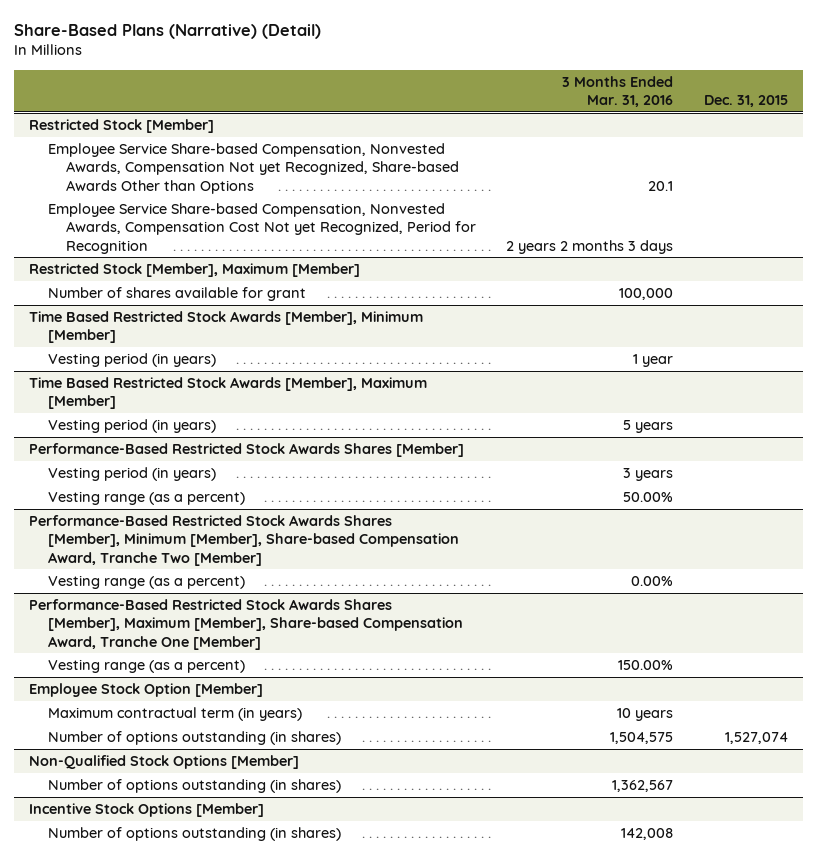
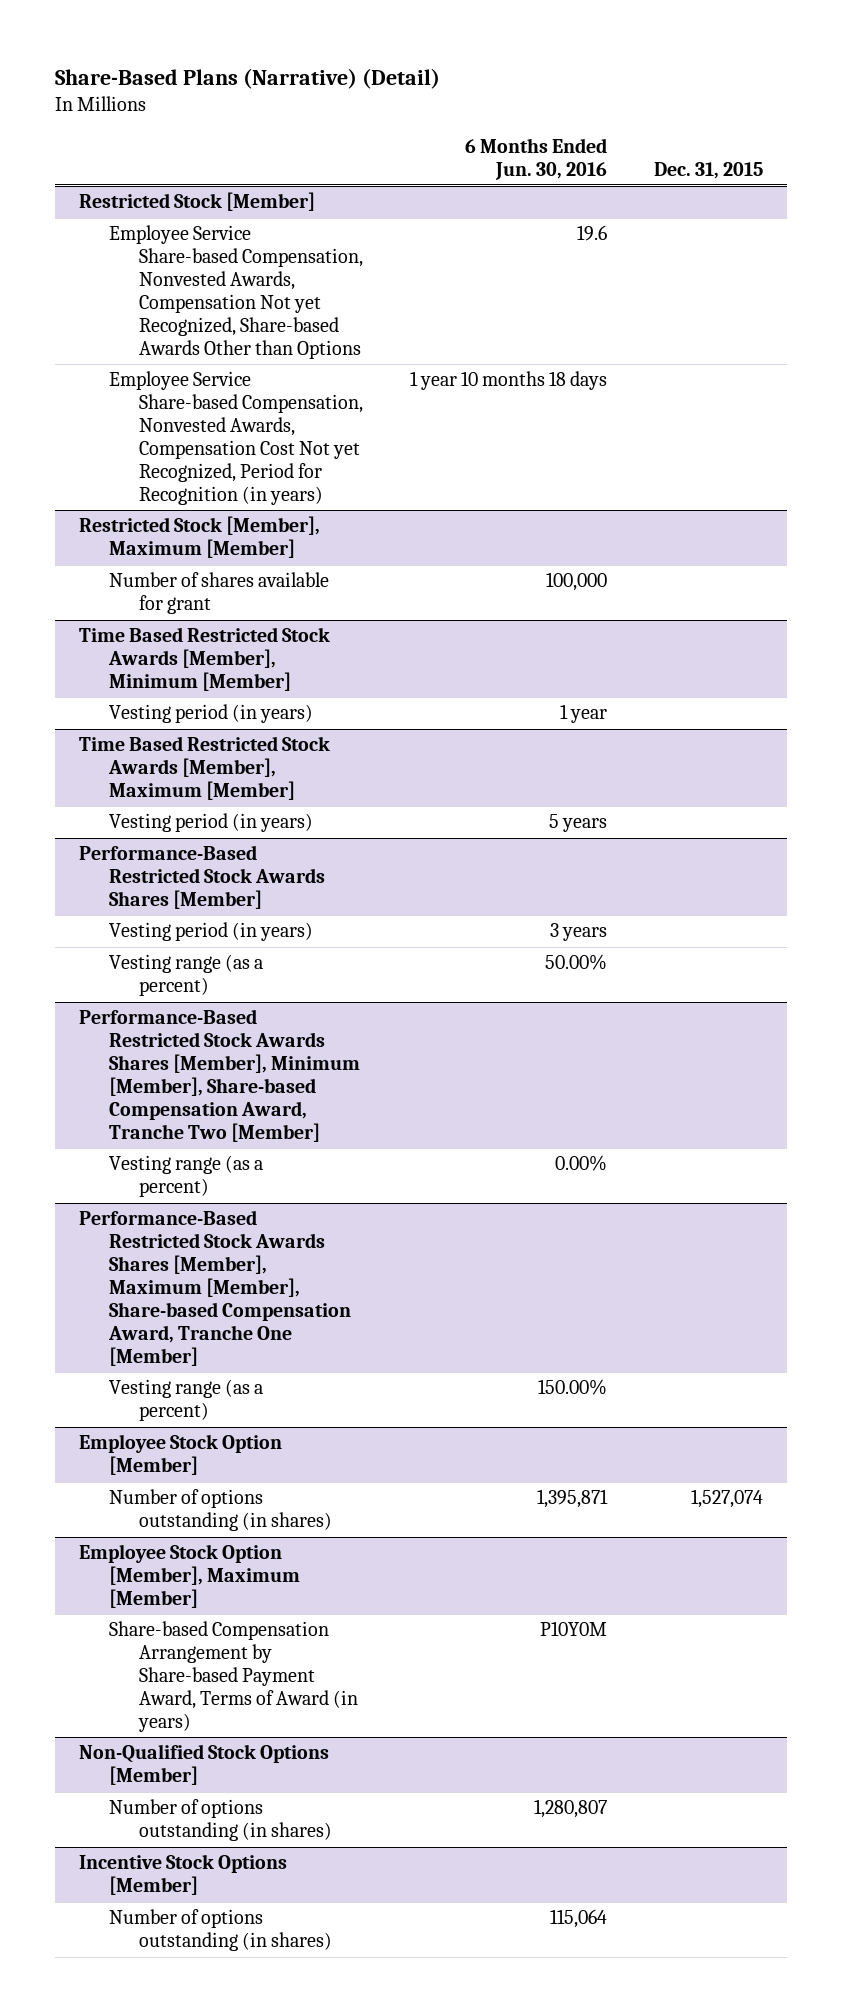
[562,75,674,108] 3 Months Ended Mar. 31, 2016 -> none
none -> [465,137,608,180] 6 Months Ended Jun. 30, 2016
[47,203,477,254] Employee Service Share-based Compensation, Nonvested Awards, Compensation Cost Not yet Recognized, Period for Recognition -> [108,371,363,506] Employee Service Share-based Compensation, Nonvested Awards, Compensation Cost Not yet Recognized, Period for Recognition (in years)
[47,707,302,722] Maximum contractual term (in years) -> none
none -> [78,1544,300,1609] Employee Stock Option [Member], Maximum [Member]
none -> [108,1621,358,1733] Share-based Compensation Arrangement by Share-based Payment Award, Terms of Award (in years)

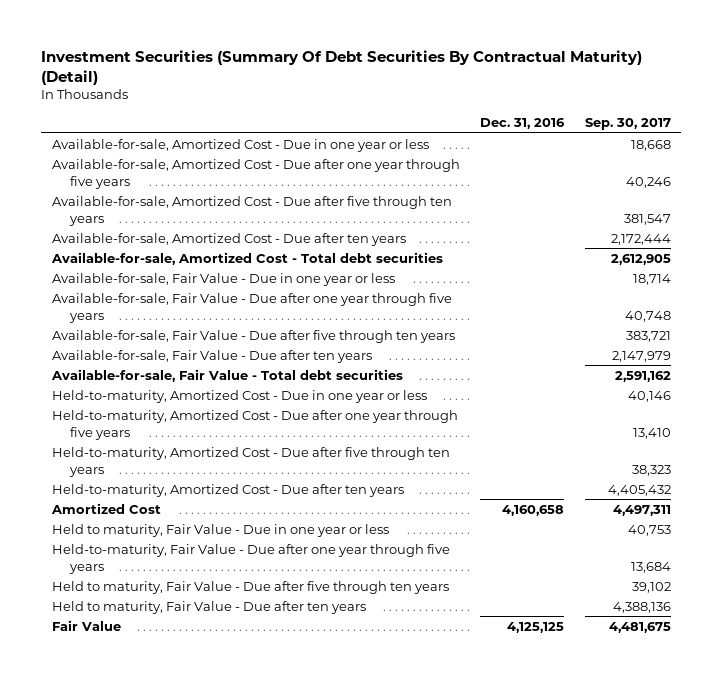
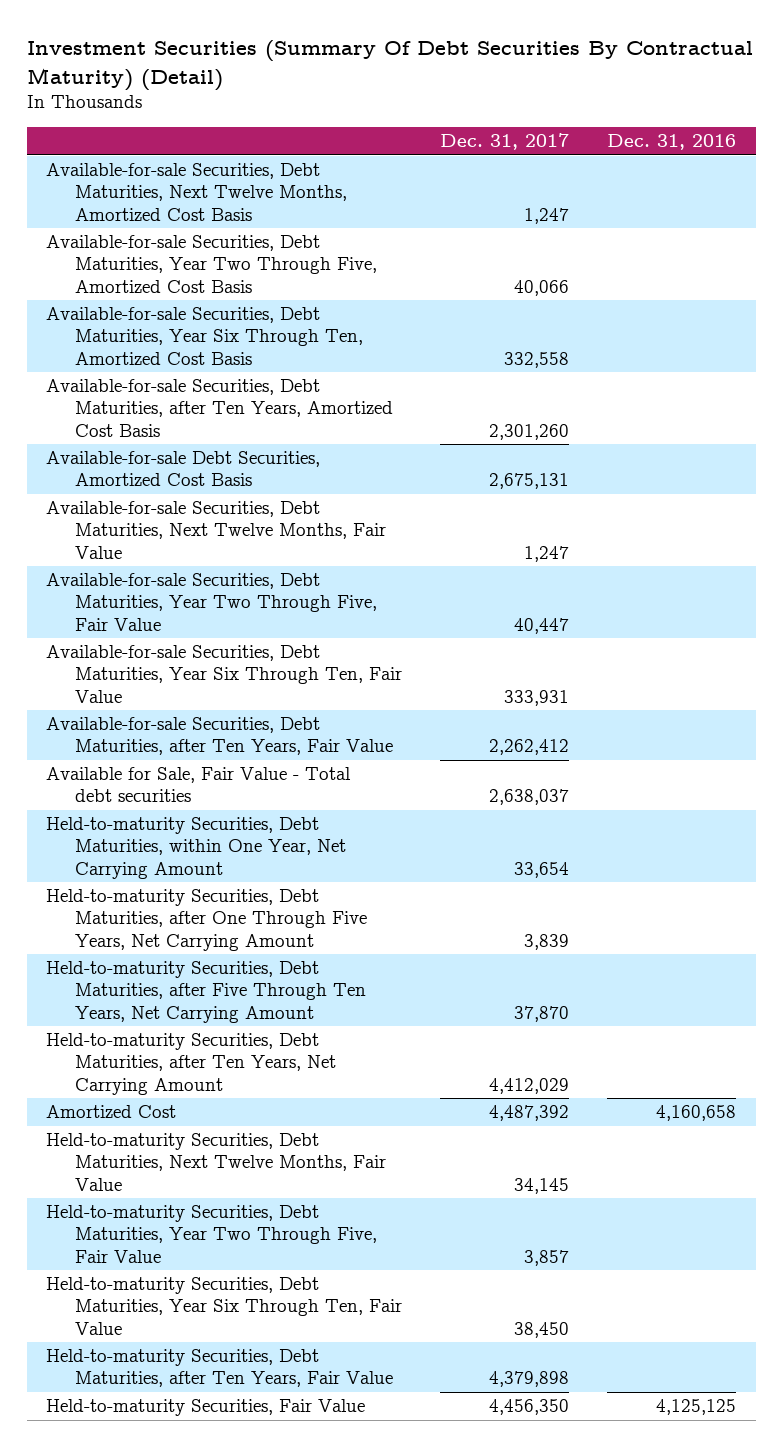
[584,118,671,131] Sep. 30, 2017 -> none
none -> [440,133,570,151] Dec. 31, 2017
[51,138,429,152] Available-for-sale, Amortized Cost - Due in one year or less -> [46,163,347,221] Available-for-sale Securities, Debt Maturities, Next Twelve Months, Amortized Cost Basis
[51,158,460,189] Available-for-sale, Amortized Cost - Due after one year through five years -> [46,235,377,293] Available-for-sale Securities, Debt Maturities, Year Two Through Five, Amortized Cost Basis
[51,195,452,226] Available-for-sale, Amortized Cost - Due after five through ten years -> [46,307,363,365] Available-for-sale Securities, Debt Maturities, Year Six Through Ten, Amortized Cost Basis
[51,232,406,246] Available-for-sale, Amortized Cost - Due after ten years -> [46,379,393,437] Available-for-sale Securities, Debt Maturities, after Ten Years, Amortized Cost Basis
[50,251,443,265] Available-for-sale, Amortized Cost - Total debt securities -> [46,451,321,487] Available-for-sale Debt Securities, Amortized Cost Basis
[51,272,395,286] Available-for-sale, Fair Value - Due in one year or less -> [46,501,386,559] Available-for-sale Securities, Debt Maturities, Next Twelve Months, Fair Value
[51,292,452,323] Available-for-sale, Fair Value - Due after one year through five years -> [46,573,377,631] Available-for-sale Securities, Debt Maturities, Year Two Through Five, Fair Value
[51,329,455,343] Available-for-sale, Fair Value - Due after five through ten years -> [46,645,402,703] Available-for-sale Securities, Debt Maturities, Year Six Through Ten, Fair Value
[51,349,372,363] Available-for-sale, Fair Value - Due after ten years -> [46,717,393,756] Available-for-sale Securities, Debt Maturities, after Ten Years, Fair Value
[50,368,403,382] Available-for-sale, Fair Value - Total debt securities -> [46,767,352,803] Available for Sale, Fair Value - Total debt securities
[51,389,427,403] Held-to-maturity, Amortized Cost - Due in one year or less -> [46,817,346,879] Held-to-maturity Securities, Debt Maturities, within One Year, Net Carrying Amount
[51,409,458,440] Held-to-maturity, Amortized Cost - Due after one year through five years -> [46,889,367,951] Held-to-maturity Securities, Debt Maturities, after One Through Five Years, Net Carrying Amount
[51,446,450,477] Held-to-maturity, Amortized Cost - Due after five through ten years -> [46,961,366,1023] Held-to-maturity Securities, Debt Maturities, after Five Through Ten Years, Net Carrying Amount
[51,483,404,497] Held-to-maturity, Amortized Cost - Due after ten years -> [46,1033,336,1095] Held-to-maturity Securities, Debt Maturities, after Ten Years, Net Carrying Amount
[51,523,389,537] Held to maturity, Fair Value - Due in one year or less -> [46,1133,386,1191] Held-to-maturity Securities, Debt Maturities, Next Twelve Months, Fair Value
[51,543,450,574] Held-to-maturity, Fair Value - Due after one year through five years -> [46,1205,377,1263] Held-to-maturity Securities, Debt Maturities, Year Two Through Five, Fair Value
[51,580,449,594] Held to maturity, Fair Value - Due after five through ten years -> [46,1277,402,1335] Held-to-maturity Securities, Debt Maturities, Year Six Through Ten, Fair Value
[51,600,366,614] Held to maturity, Fair Value - Due after ten years -> [46,1349,393,1388] Held-to-maturity Securities, Debt Maturities, after Ten Years, Fair Value
[51,619,121,631] Fair Value -> [46,1399,366,1417] Held-to-maturity Securities, Fair Value

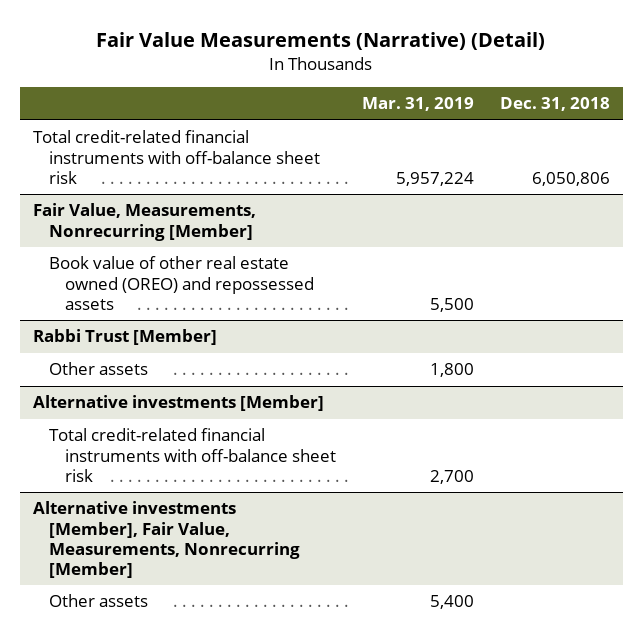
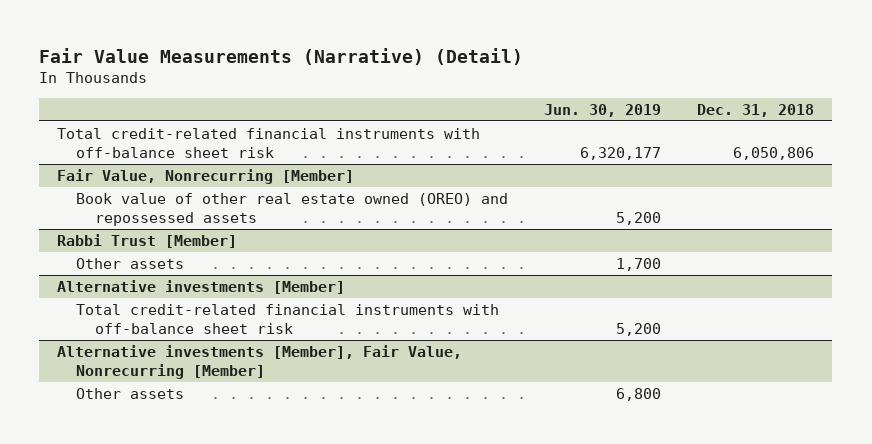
[361,97,474,112] Mar. 31, 2019 -> none
none -> [544,103,662,117] Jun. 30, 2019
[33,203,257,241] Fair Value, Measurements, Nonrecurring [Member] -> [57,168,355,184] Fair Value, Nonrecurring [Member]
[33,501,300,578] Alternative investments [Member], Fair Value, Measurements, Nonrecurring [Member] -> [57,344,463,380] Alternative investments [Member], Fair Value, Nonrecurring [Member]

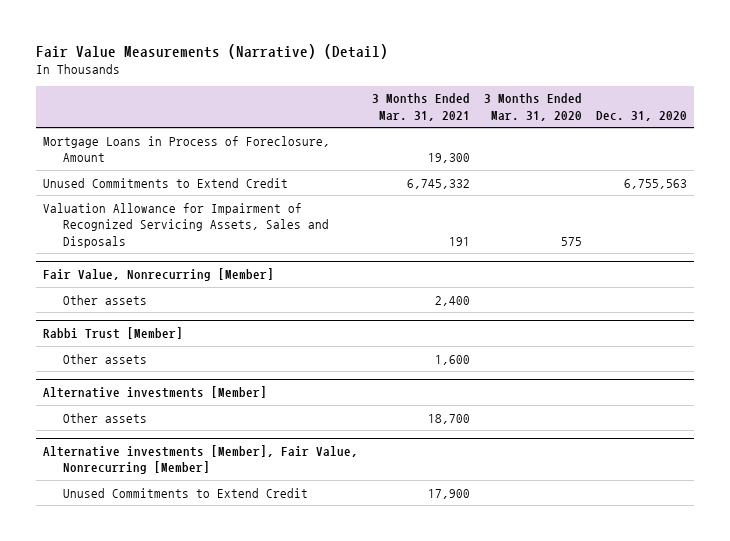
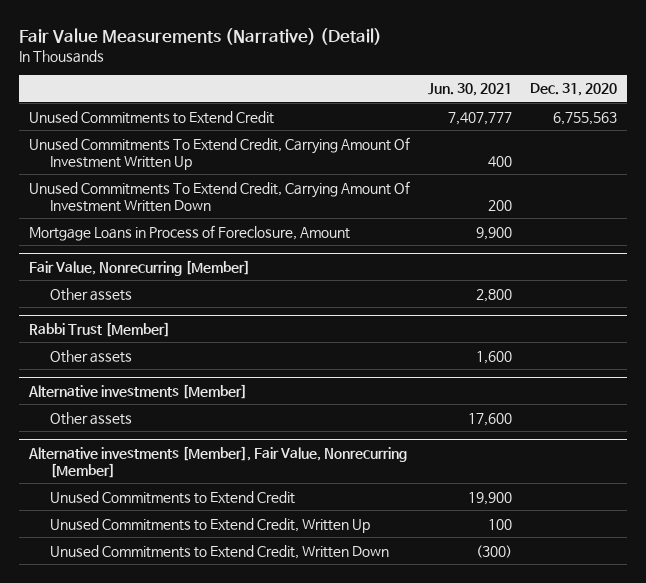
[372,93,471,121] 3 Months Ended Mar. 31, 2021 -> none
[484,93,583,121] 3 Months Ended Mar. 31, 2020 -> none
none -> [427,83,512,97] Jun. 30, 2021
[43,202,329,248] Valuation Allowance for Impairment of Recognized Servicing Assets, Sales and Disposals -> none
none -> [28,136,410,170] Unused Commitments To Extend Credit, Carrying Amount Of Investment Written Up
none -> [28,180,410,212] Unused Commitments To Extend Credit, Carrying Amount Of Investment Written Down
[43,135,331,163] Mortgage Loans in Process of Foreclosure, Amount -> [28,224,350,241] Mortgage Loans in Process of Foreclosure, Amount
none -> [49,517,370,533] Unused Commitments to Extend Credit, Written Up
none -> [49,544,389,559] Unused Commitments to Extend Credit, Written Down

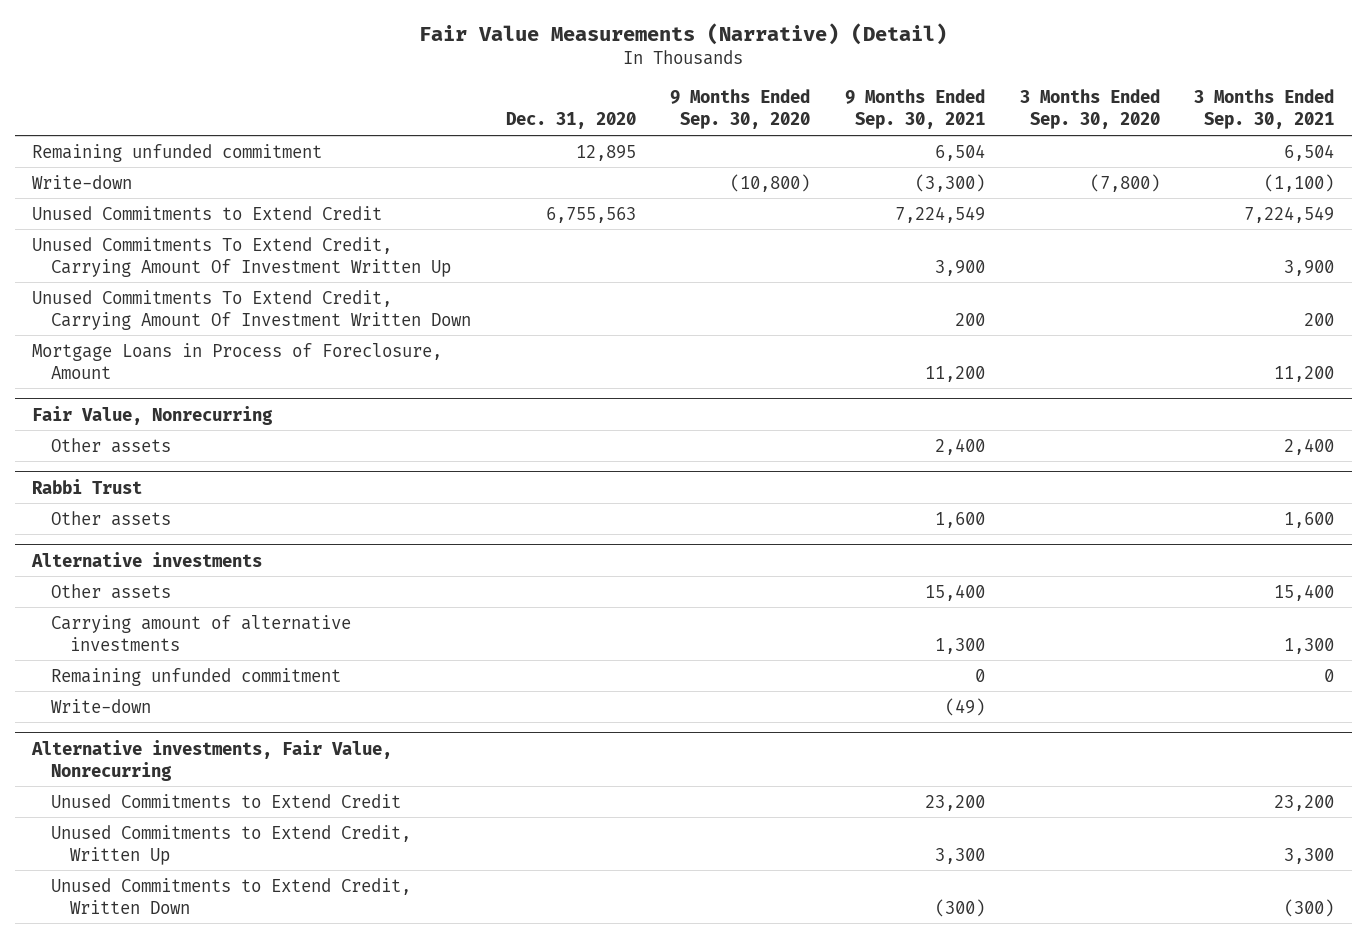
[427,83,512,97] Jun. 30, 2021 -> none
none -> [670,89,811,130] 9 Months Ended Sep. 30, 2020
none -> [845,89,986,130] 9 Months Ended Sep. 30, 2021
none -> [1019,89,1160,130] 3 Months Ended Sep. 30, 2020
none -> [1194,89,1335,130] 3 Months Ended Sep. 30, 2021
none -> [31,143,322,162] Remaining unfunded commitment
none -> [31,174,132,189] Write-down
[28,260,250,277] Fair Value, Nonrecurring [Member] -> [31,405,273,425] Fair Value, Nonrecurring
[28,322,170,338] Rabbi Trust [Member] -> [31,478,142,494] Rabbi Trust
[27,384,247,400] Alternative investments [Member] -> [30,551,262,567] Alternative investments
none -> [50,614,351,651] Carrying amount of alternative investments
none -> [50,667,341,686] Remaining unfunded commitment
none -> [50,698,151,713] Write-down
[27,446,407,479] Alternative investments [Member], Fair Value, Nonrecurring [Member] -> [30,739,392,781] Alternative investments, Fair Value, Nonrecurring

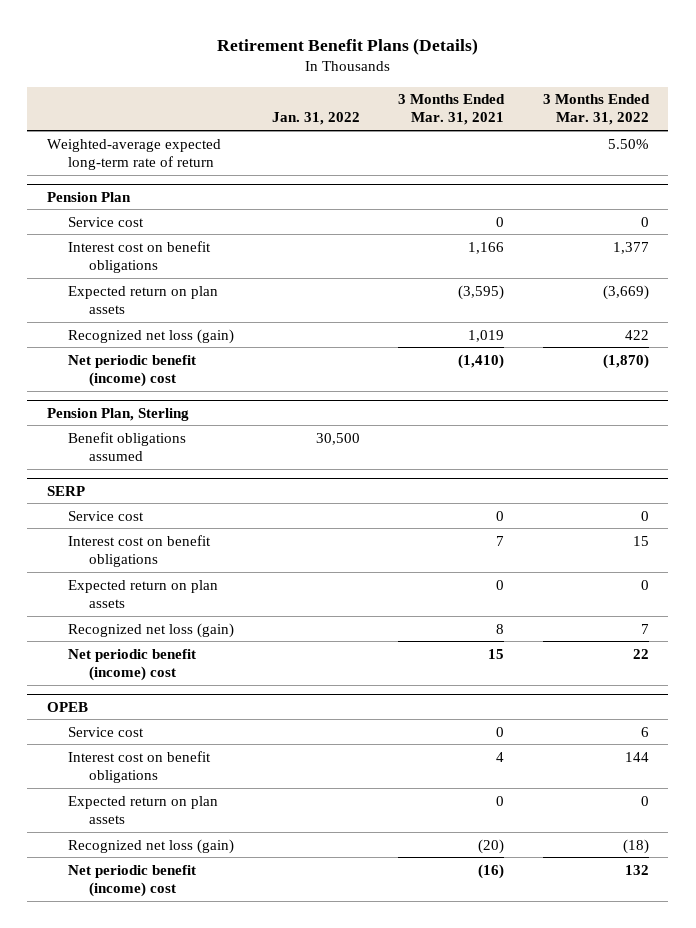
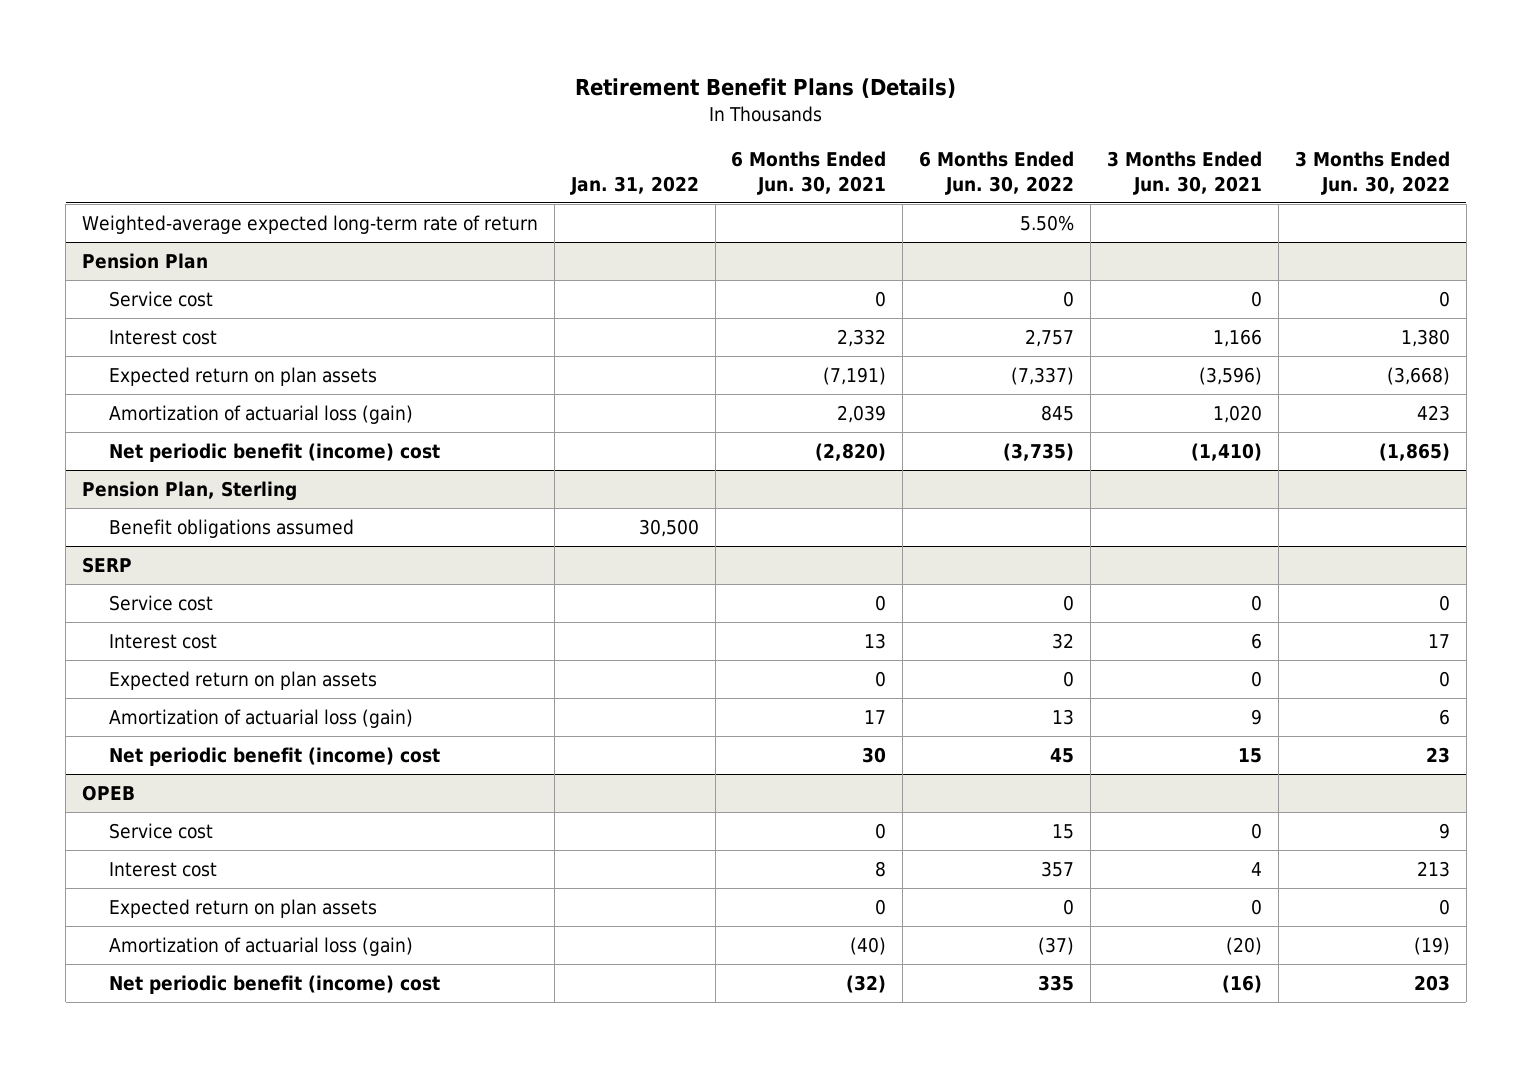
[398,94,506,126] 3 Months Ended Mar. 31, 2021 -> none
[542,94,650,126] 3 Months Ended Mar. 31, 2022 -> none
none -> [731,151,887,195] 6 Months Ended Jun. 30, 2021
none -> [919,151,1075,195] 6 Months Ended Jun. 30, 2022
none -> [1106,151,1262,195] 3 Months Ended Jun. 30, 2021
none -> [1294,151,1450,195] 3 Months Ended Jun. 30, 2022
[67,240,211,273] Interest cost on benefit obligations -> [108,329,217,345] Interest cost
[67,328,234,344] Recognized net loss (gain) -> [108,404,413,424] Amortization of actuarial loss (gain)
[67,534,211,567] Interest cost on benefit obligations -> [108,633,217,649] Interest cost
[67,622,234,638] Recognized net loss (gain) -> [108,708,413,728] Amortization of actuarial loss (gain)
[67,750,211,783] Interest cost on benefit obligations -> [108,861,217,877] Interest cost
[67,838,234,854] Recognized net loss (gain) -> [108,936,413,956] Amortization of actuarial loss (gain)

